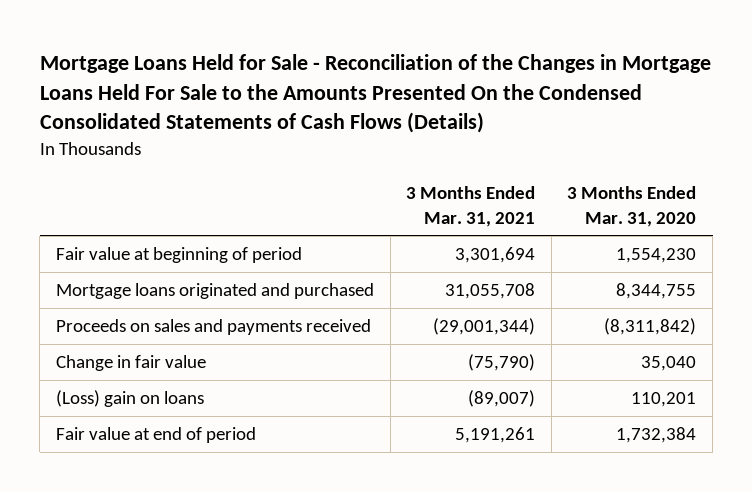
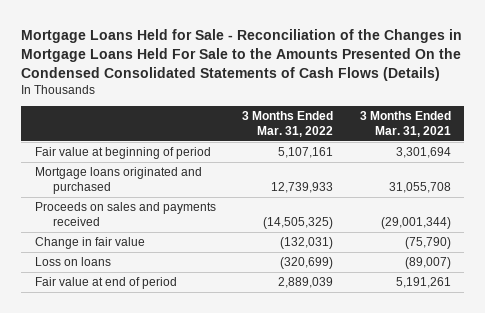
[567,185,697,227] 3 Months Ended Mar. 31, 2020 -> none
none -> [242,110,334,137] 3 Months Ended Mar. 31, 2022
[55,390,204,408] (Loss) gain on loans -> [34,257,111,267] Loss on loans

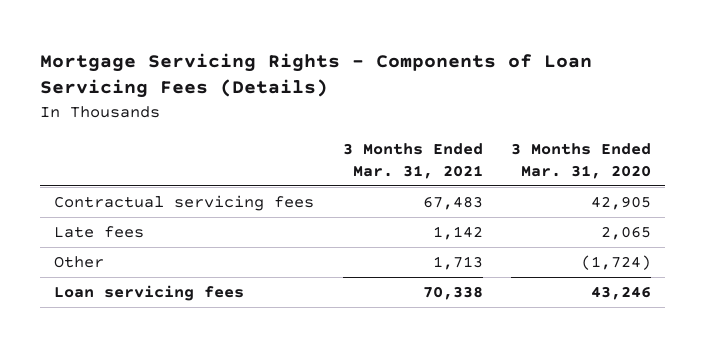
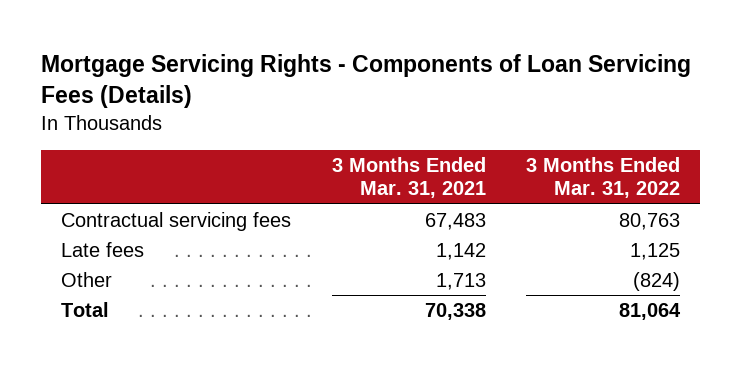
[511,143,652,179] 3 Months Ended Mar. 31, 2020 -> none
none -> [526,157,681,199] 3 Months Ended Mar. 31, 2022
[54,285,245,302] Loan servicing fees -> [61,302,110,318] Total

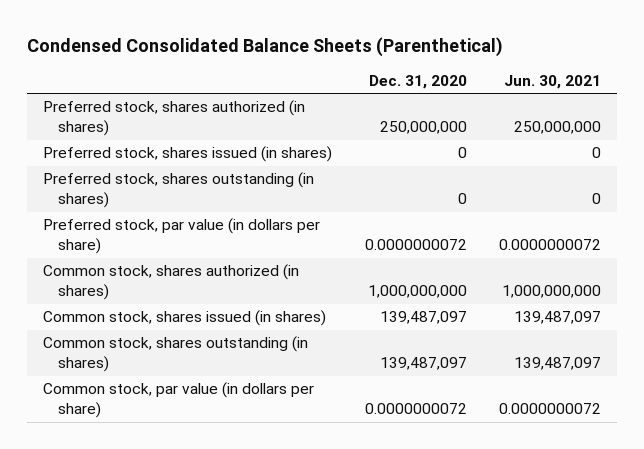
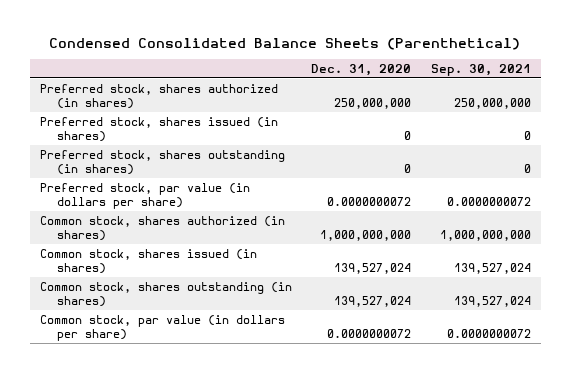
[503,74,601,89] Jun. 30, 2021 -> none
none -> [430,63,531,76] Sep. 30, 2021
[379,311,467,325] 139,487,097 -> [334,262,412,274] 139,527,024
[379,357,467,371] 139,487,097 -> [334,295,412,307] 139,527,024

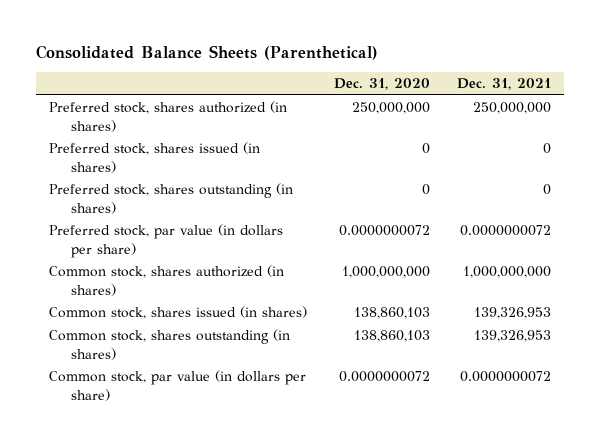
[49,37,521,50] Condensed Consolidated Balance Sheets (Parenthetical) -> [35,44,378,60] Consolidated Balance Sheets (Parenthetical)
[430,63,531,76] Sep. 30, 2021 -> none
none -> [456,78,551,91] Dec. 31, 2021
[334,262,412,274] 139,527,024 -> [354,307,431,320] 138,860,103
[334,295,412,307] 139,527,024 -> [354,330,431,343] 138,860,103

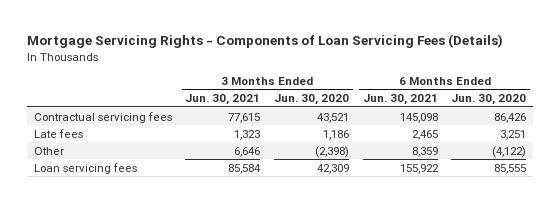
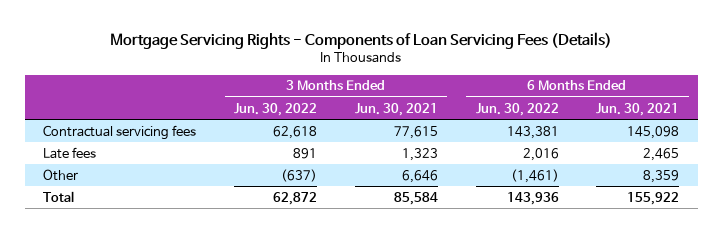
[274,94,350,106] Jun. 30, 2020 -> none
[451,94,527,106] Jun. 30, 2020 -> none
none -> [234,102,318,116] Jun. 30, 2022
none -> [475,102,559,116] Jun. 30, 2022
[33,162,137,174] Loan servicing fees -> [43,190,75,202] Total

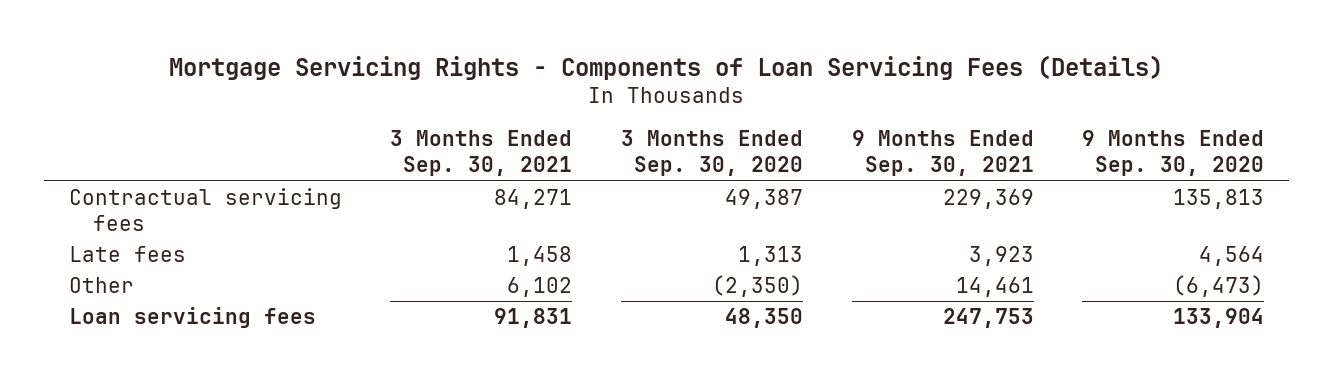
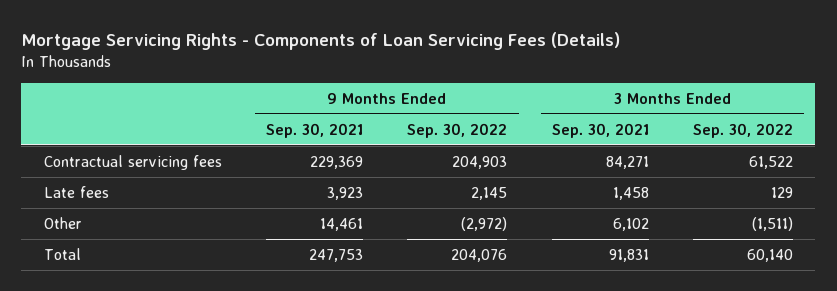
[620,130,803,177] 3 Months Ended Sep. 30, 2020 -> none
[1082,130,1265,177] 9 Months Ended Sep. 30, 2020 -> none
none -> [407,122,508,138] Sep. 30, 2022
none -> [693,122,794,138] Sep. 30, 2022
[68,307,316,329] Loan servicing fees -> [43,247,81,260] Total

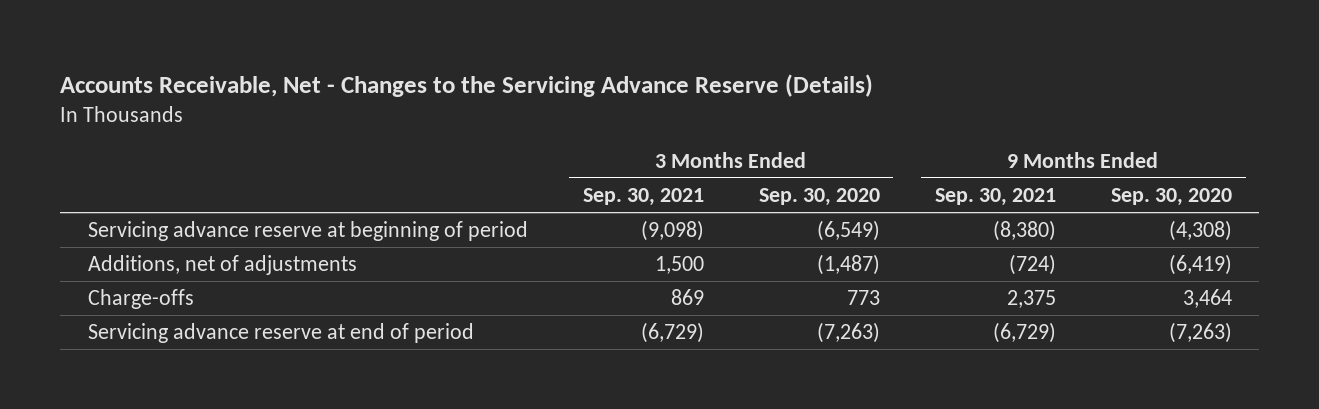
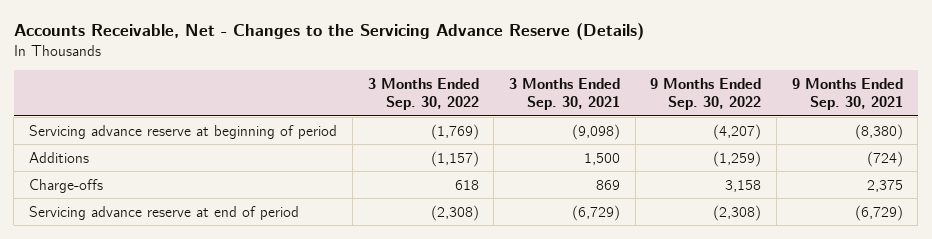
[758,187,880,206] Sep. 30, 2020 -> none
[1110,187,1232,206] Sep. 30, 2020 -> none
none -> [367,78,479,110] 3 Months Ended Sep. 30, 2022
none -> [650,78,762,110] 9 Months Ended Sep. 30, 2022
[87,255,357,276] Additions, net of adjustments -> [29,151,90,163] Additions

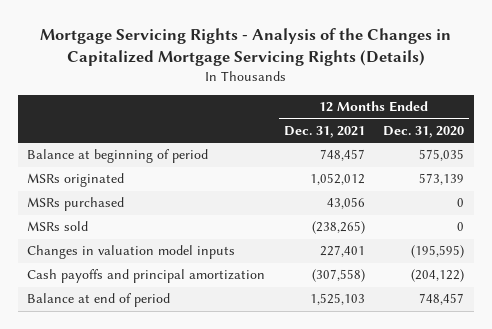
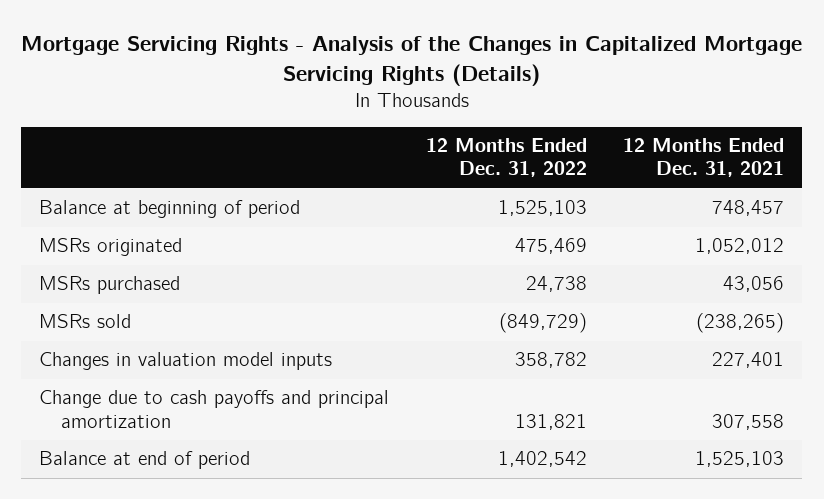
[383,126,465,139] Dec. 31, 2020 -> none
none -> [425,138,587,178] 12 Months Ended Dec. 31, 2022
[27,269,266,284] Cash payoffs and principal amortization -> [39,390,390,428] Change due to cash payoffs and principal amortization
[311,269,365,283] (307,558) -> [712,413,785,430] 307,558

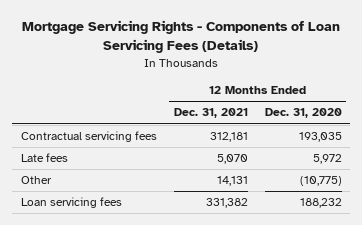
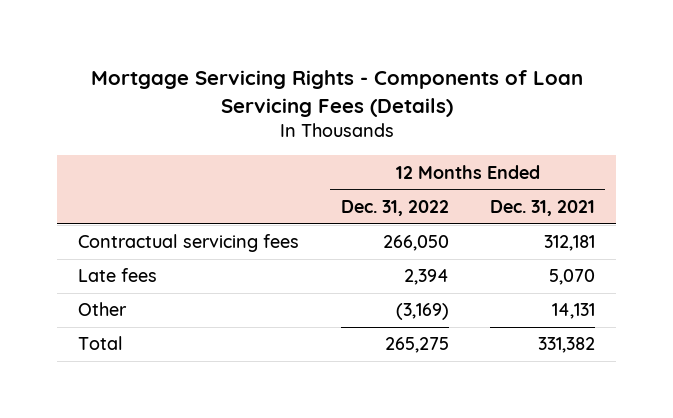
[264,108,342,119] Dec. 31, 2020 -> none
none -> [340,199,449,216] Dec. 31, 2022
[20,197,122,209] Loan servicing fees -> [78,336,124,351] Total

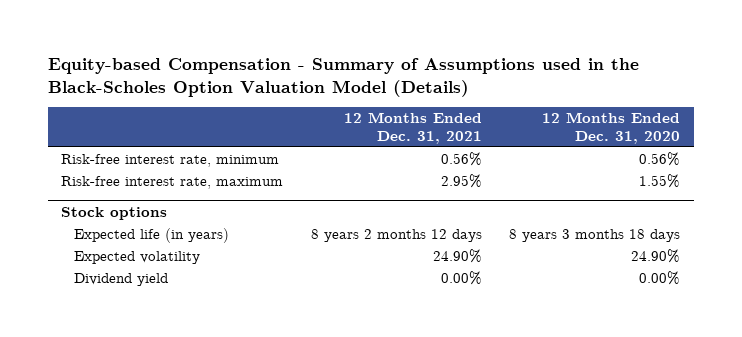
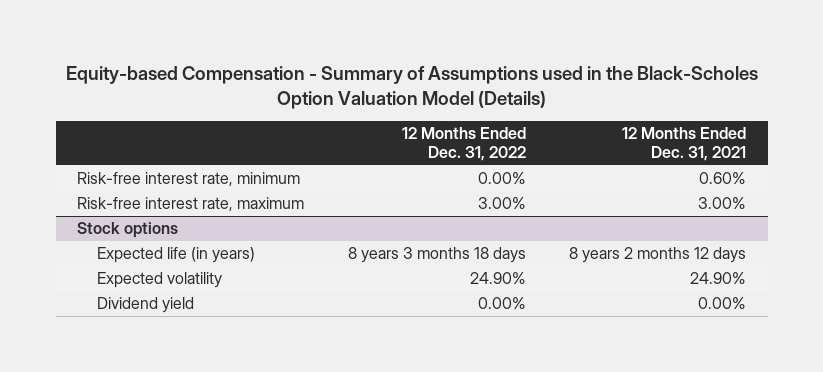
[542,111,681,144] 12 Months Ended Dec. 31, 2020 -> none
none -> [401,127,526,162] 12 Months Ended Dec. 31, 2022
[440,151,482,166] 0.56% -> [699,172,747,185] 0.60%
[440,173,482,188] 2.95% -> [698,197,747,210] 3.00%

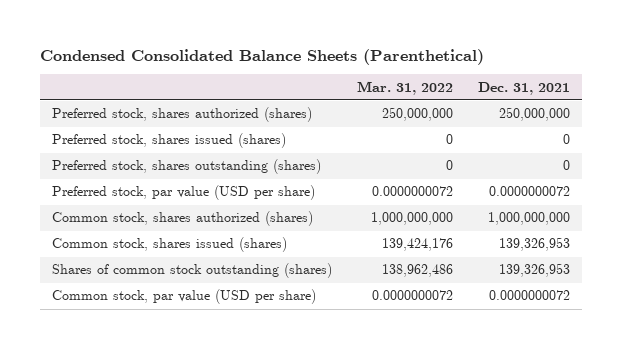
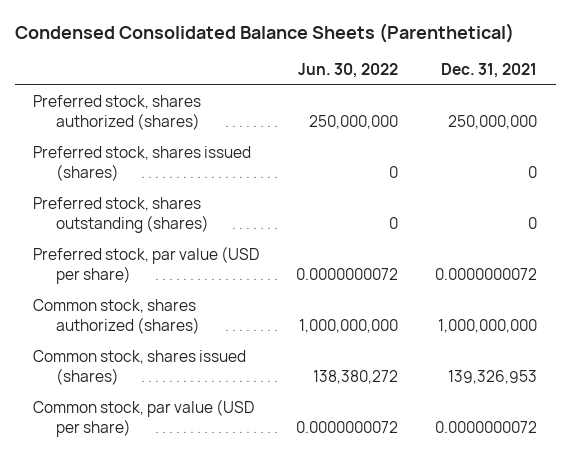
[356,80,453,95] Mar. 31, 2022 -> none
none -> [298,63,399,79] Jun. 30, 2022
[51,263,332,279] Shares of common stock outstanding (shares) -> none

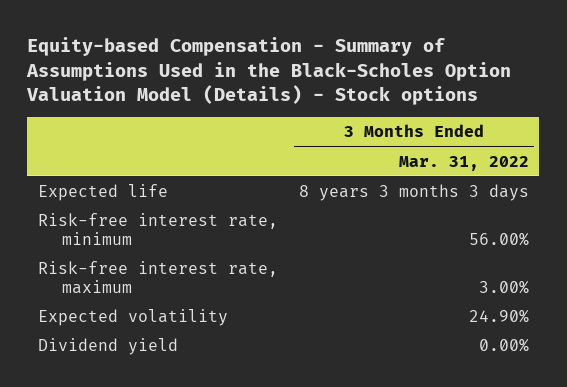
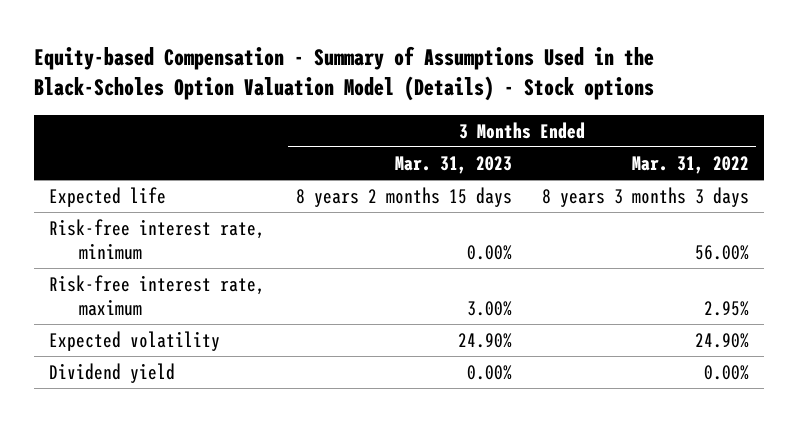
none -> [394,155,512,174] Mar. 31, 2023
[478,280,529,295] 3.00% -> [703,300,749,316] 2.95%

